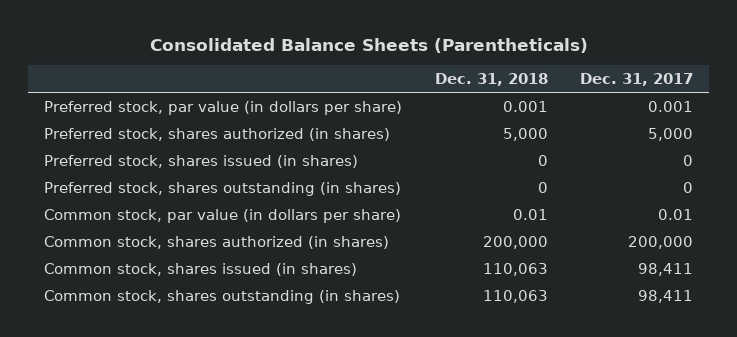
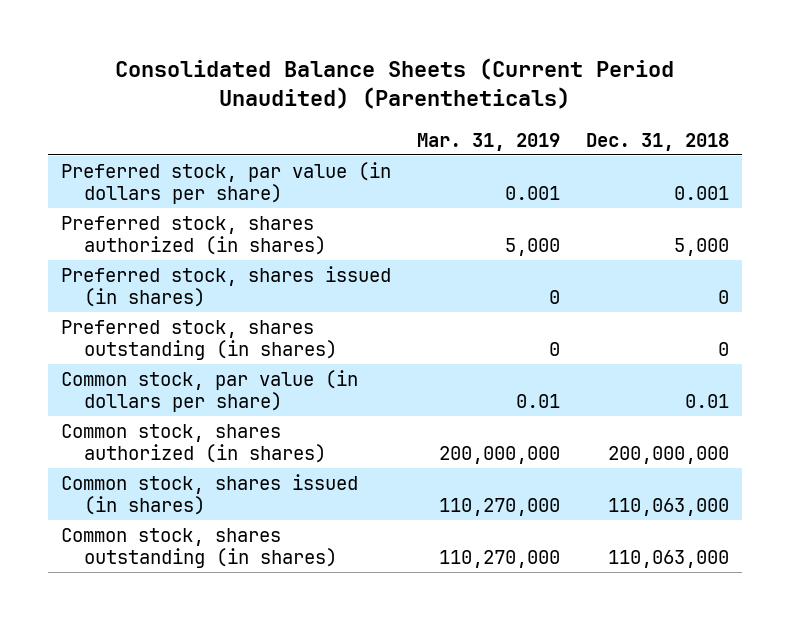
[149,37,588,53] Consolidated Balance Sheets (Parentheticals) -> [115,58,675,110] Consolidated Balance Sheets (Current Period Unaudited) (Parentheticals)
[580,73,694,87] Dec. 31, 2017 -> none
none -> [417,132,561,151] Mar. 31, 2019
[482,235,548,249] 200,000 -> [607,445,729,464] 200,000,000
[482,262,548,276] 110,063 -> [607,497,729,516] 110,063,000
[482,289,548,303] 110,063 -> [607,549,729,568] 110,063,000

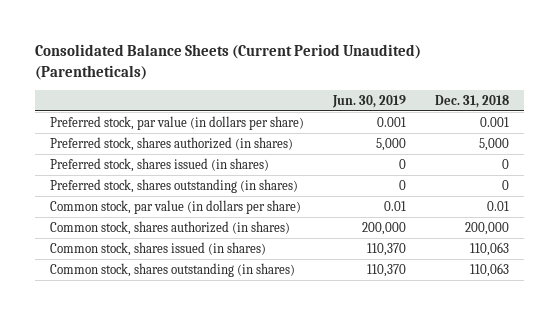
[417,132,561,151] Mar. 31, 2019 -> none
none -> [332,94,407,108] Jun. 30, 2019
[607,445,729,464] 200,000,000 -> [465,222,510,236] 200,000
[607,497,729,516] 110,063,000 -> [470,242,510,257] 110,063
[607,549,729,568] 110,063,000 -> [470,263,510,278] 110,063

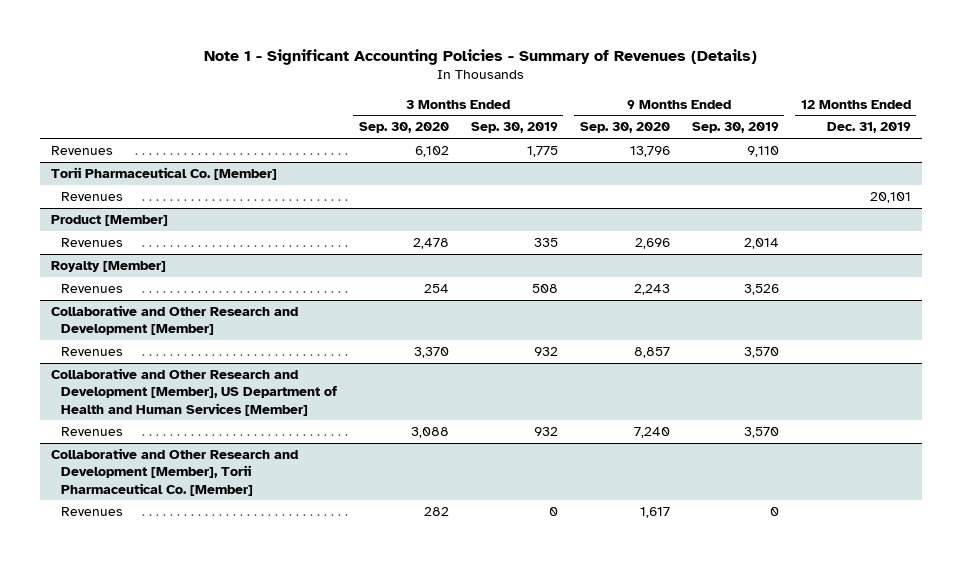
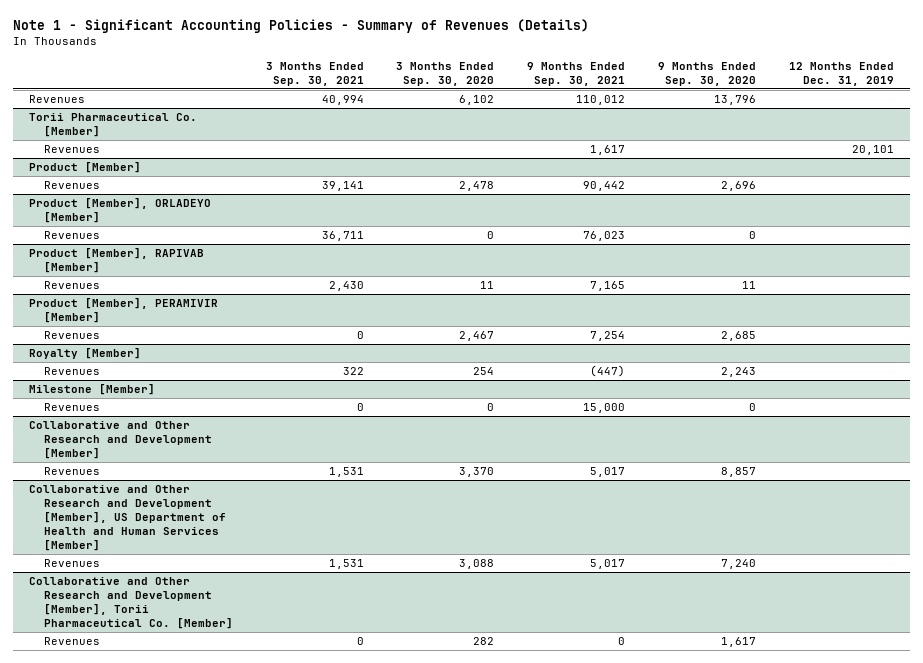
[470,122,558,134] Sep. 30, 2019 -> none
[691,122,779,134] Sep. 30, 2019 -> none
none -> [265,61,364,86] 3 Months Ended Sep. 30, 2021
none -> [527,61,626,86] 9 Months Ended Sep. 30, 2021
none -> [29,198,212,224] Product [Member], ORLADEYO [Member]
none -> [43,231,100,240] Revenues
none -> [29,248,205,274] Product [Member], RAPIVAB [Member]
none -> [43,281,100,290] Revenues
none -> [29,298,219,324] Product [Member], PERAMIVIR [Member]
none -> [43,331,100,340] Revenues
none -> [29,384,156,396] Milestone [Member]
none -> [43,403,100,412] Revenues

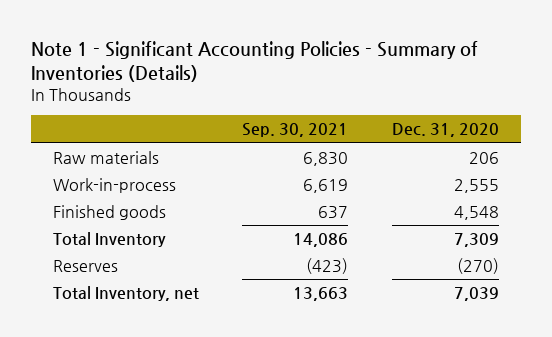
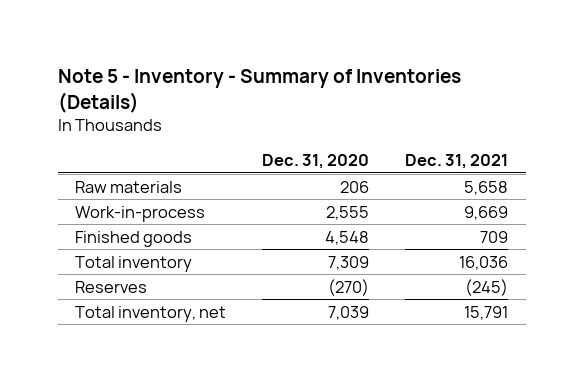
[31,41,479,83] Note 1 - Significant Accounting Policies - Summary of Inventories (Details) -> [57,69,461,113] Note 5 - Inventory - Summary of Inventories (Details)
[242,123,349,138] Sep. 30, 2021 -> none
none -> [405,154,509,170] Dec. 31, 2021
[52,232,166,248] Total Inventory -> [75,255,193,272] Total inventory
[52,286,199,302] Total Inventory, net -> [75,305,227,322] Total inventory, net

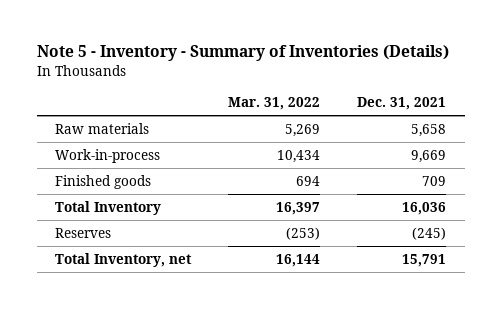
[262,154,370,170] Dec. 31, 2020 -> none
none -> [228,96,321,110] Mar. 31, 2022
[75,255,193,272] Total inventory -> [55,200,162,215] Total Inventory
[75,305,227,322] Total inventory, net -> [55,252,193,267] Total Inventory, net

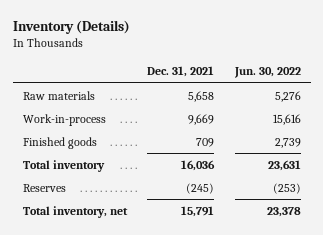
[36,45,449,62] Note 5 - Inventory - Summary of Inventories (Details) -> [12,20,130,35] Inventory (Details)
[228,96,321,110] Mar. 31, 2022 -> none
none -> [233,66,301,78] Jun. 30, 2022
[55,200,162,215] Total Inventory -> [22,159,105,172] Total inventory
[55,252,193,267] Total Inventory, net -> [22,205,128,218] Total inventory, net

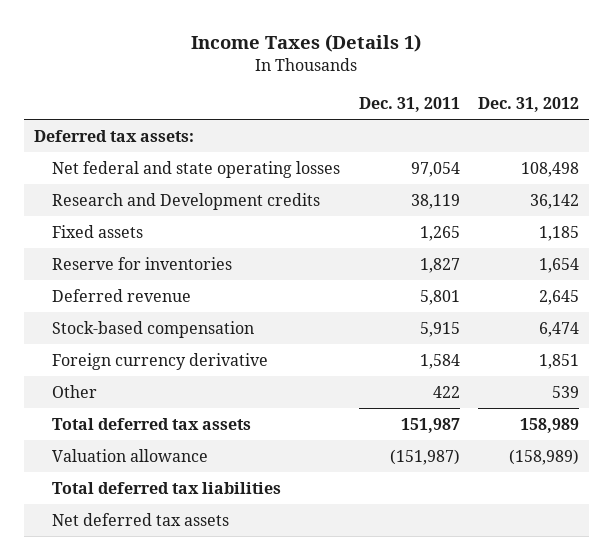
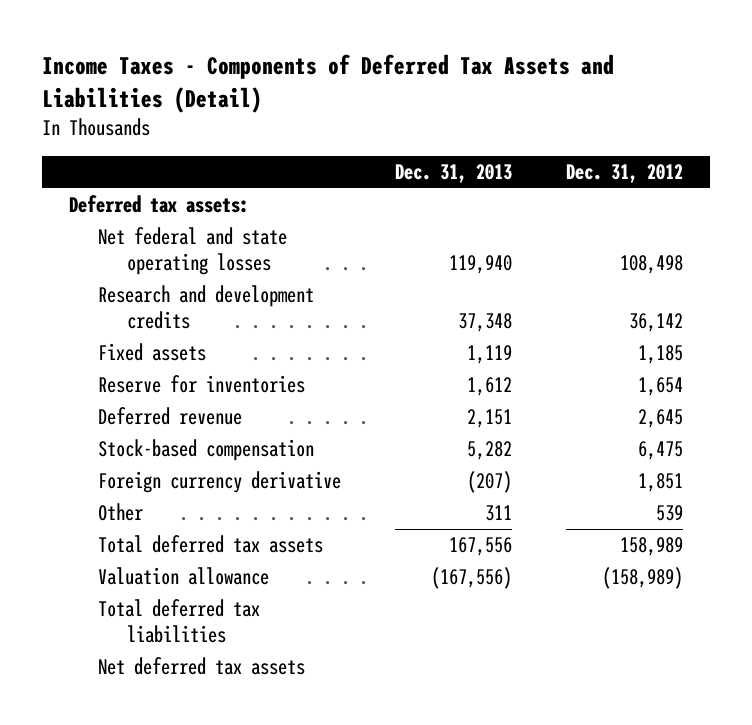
[191,34,422,53] Income Taxes (Details 1) -> [41,54,614,113] Income Taxes - Components of Deferred Tax Assets and Liabilities (Detail)
[358,96,460,112] Dec. 31, 2011 -> none
none -> [394,164,512,184] Dec. 31, 2013
[52,192,321,210] Research and Development credits -> [98,285,315,330] Research and development credits
[539,321,580,337] 6,474 -> [637,441,683,461] 6,475

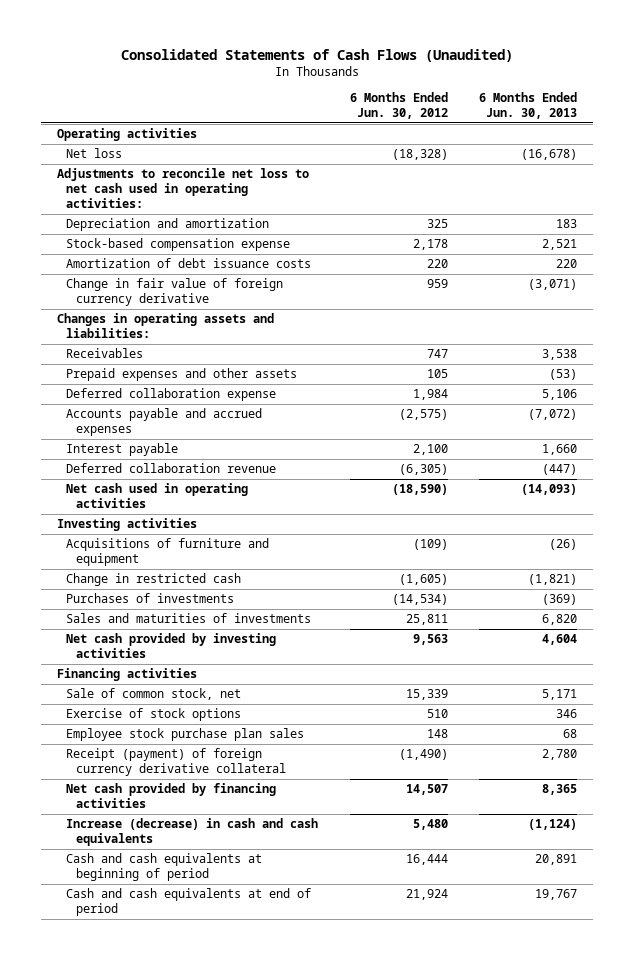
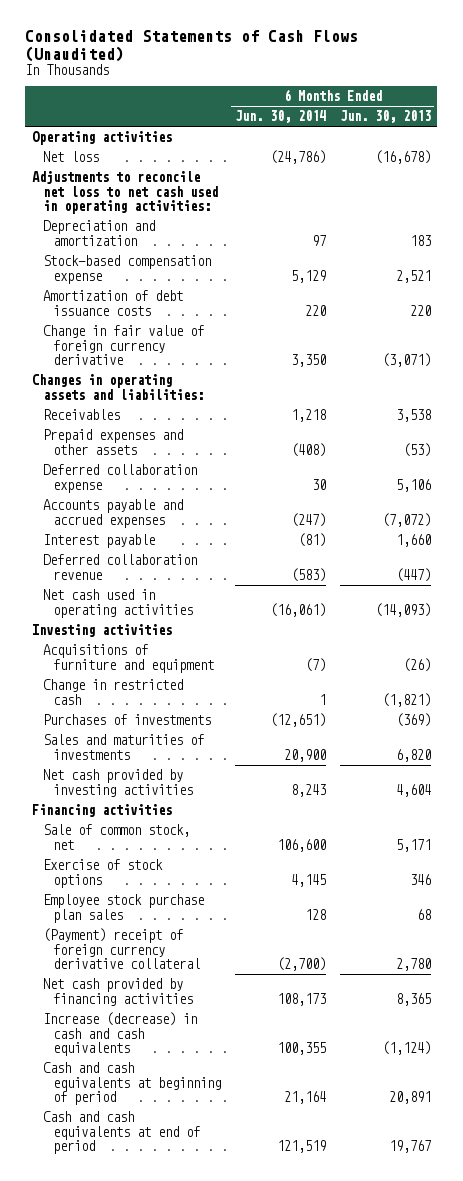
[349,92,448,120] 6 Months Ended Jun. 30, 2012 -> none
none -> [234,110,326,124] Jun. 30, 2014
[66,748,286,777] Receipt (payment) of foreign currency derivative collateral -> [42,928,201,969] (Payment) receipt of foreign currency derivative collateral

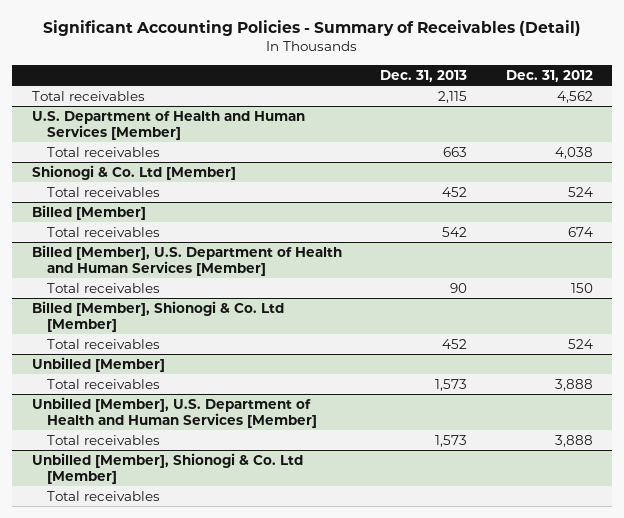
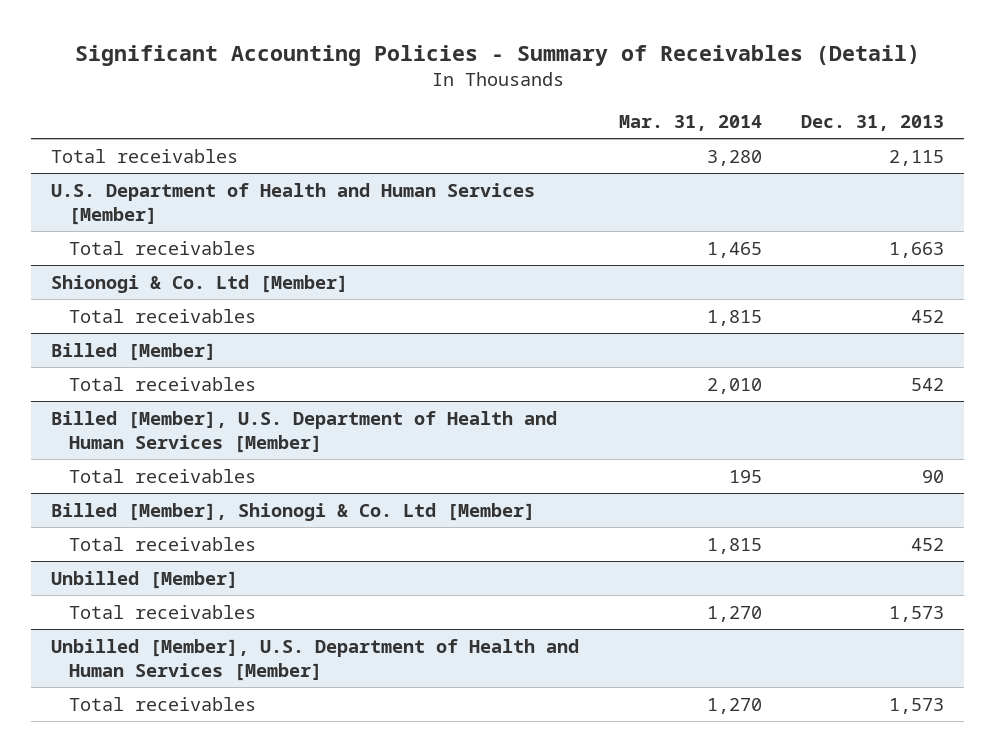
[505,69,593,82] Dec. 31, 2012 -> none
none -> [618,115,762,132] Mar. 31, 2014
[443,146,468,157] 663 -> [888,241,944,258] 1,663
[31,452,303,484] Unbilled [Member], Shionogi & Co. Ltd [Member] -> none
[47,490,161,501] Total receivables -> none

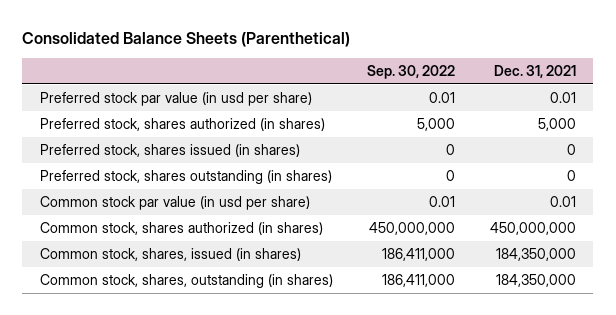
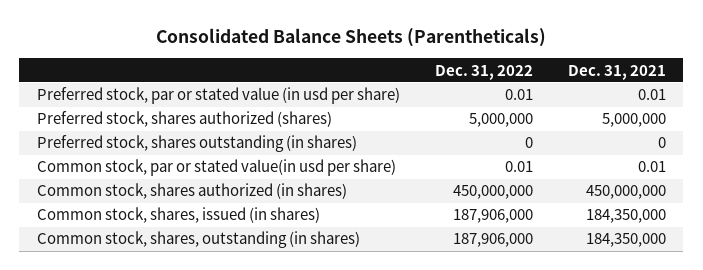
[22,31,351,47] Consolidated Balance Sheets (Parenthetical) -> [156,27,547,47] Consolidated Balance Sheets (Parentheticals)
[367,64,456,79] Sep. 30, 2022 -> none
none -> [434,64,533,80] Dec. 31, 2022
[39,144,300,158] Preferred stock, shares issued (in shares) -> none
[39,92,312,107] Preferred stock par value (in usd per share) -> [36,87,400,105] Preferred stock, par or stated value (in usd per share)
[39,118,325,132] Preferred stock, shares authorized (in shares) -> [36,111,332,128] Preferred stock, shares authorized (shares)
[537,118,576,132] 5,000 -> [601,113,666,128] 5,000,000
[39,196,310,211] Common stock par value (in usd per share) -> [36,159,396,177] Common stock, par or stated value(in usd per share)

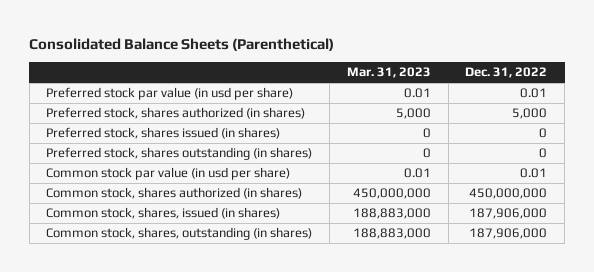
[156,27,547,47] Consolidated Balance Sheets (Parentheticals) -> [29,38,335,52] Consolidated Balance Sheets (Parenthetical)
[567,64,666,80] Dec. 31, 2021 -> none
none -> [346,67,431,79] Mar. 31, 2023
[36,87,400,105] Preferred stock, par or stated value (in usd per share) -> [46,87,294,101] Preferred stock par value (in usd per share)
[36,111,332,128] Preferred stock, shares authorized (shares) -> [46,107,306,120] Preferred stock, shares authorized (in shares)
[468,113,533,128] 5,000,000 -> [512,108,548,120] 5,000
none -> [46,127,281,140] Preferred stock, shares issued (in shares)
[36,159,396,177] Common stock, par or stated value(in usd per share) -> [46,167,291,181] Common stock par value (in usd per share)

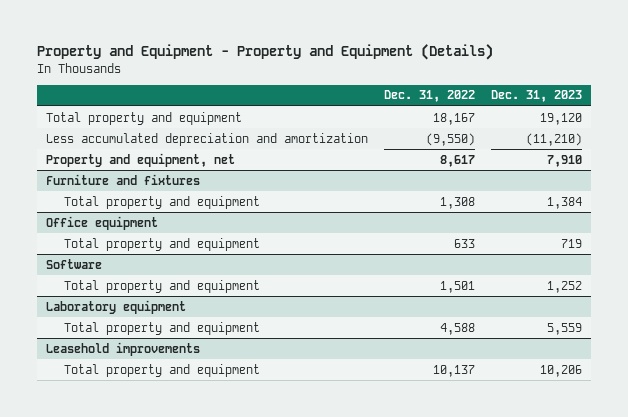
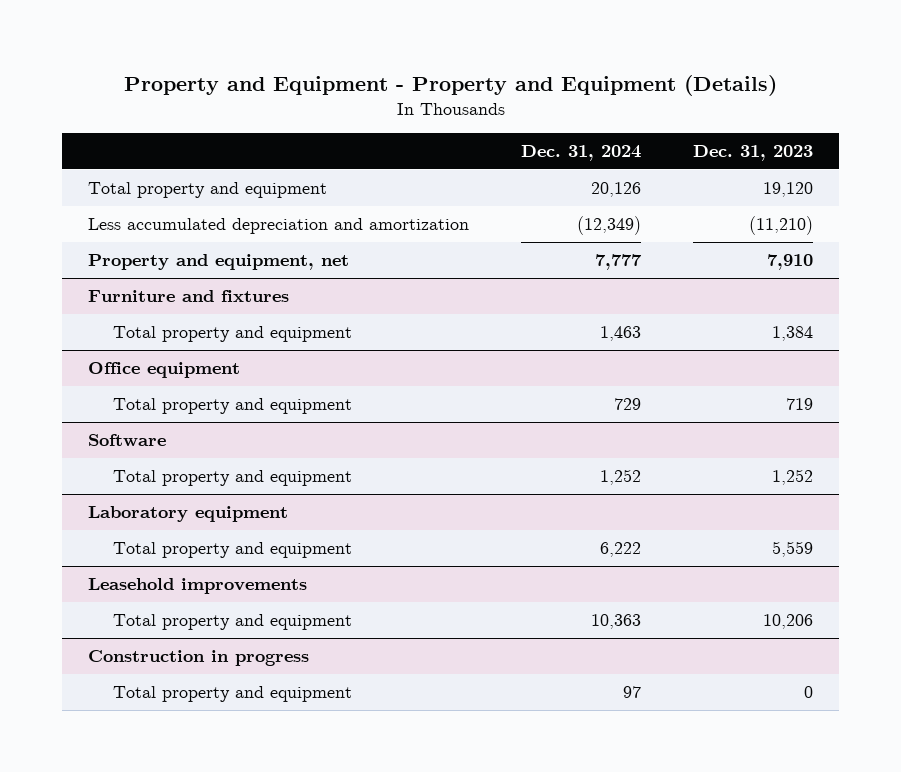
[383,90,475,103] Dec. 31, 2022 -> none
none -> [521,145,642,162] Dec. 31, 2024
none -> [88,650,310,667] Construction in progress
none -> [113,686,353,703] Total property and equipment

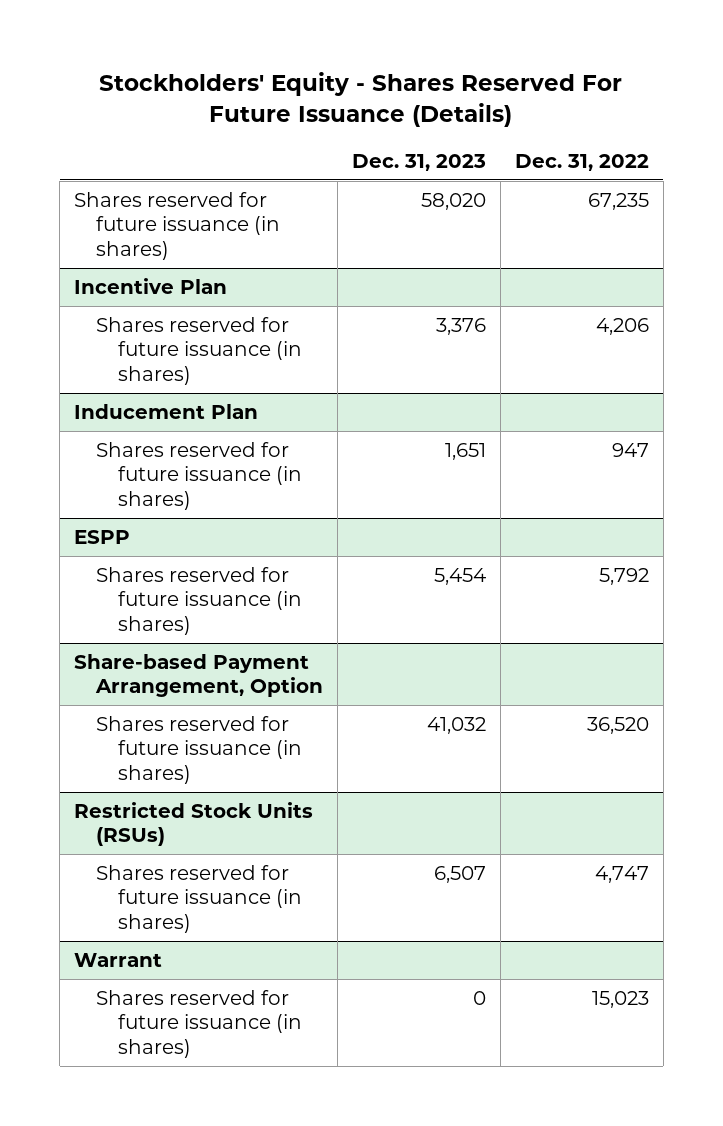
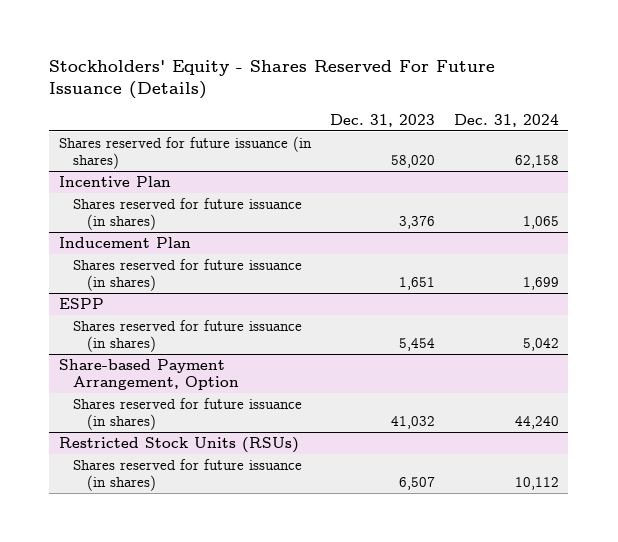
[514,153,649,171] Dec. 31, 2022 -> none
none -> [453,113,559,127] Dec. 31, 2024
[74,952,163,967] Warrant -> none
[95,989,302,1059] Shares reserved for future issuance (in shares) -> none

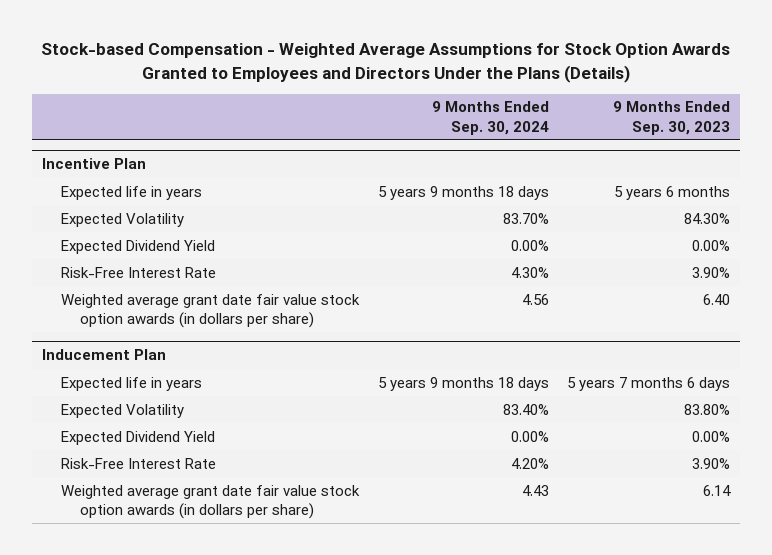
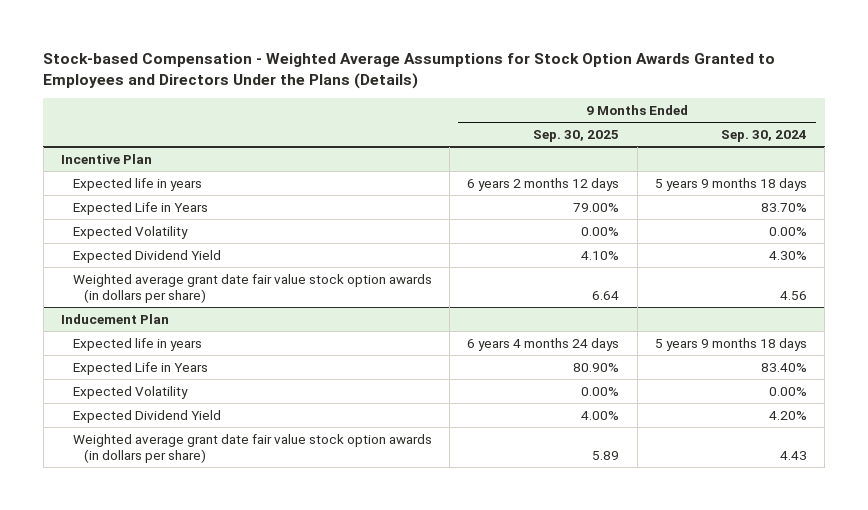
[613,101,731,135] 9 Months Ended Sep. 30, 2023 -> none
none -> [533,130,620,143] Sep. 30, 2025
[60,266,216,278] Risk-Free Interest Rate -> none
none -> [72,201,208,215] Expected Life in Years
[502,212,549,224] 83.70% -> [768,226,807,236] 0.00%
[510,239,549,251] 0.00% -> [768,250,807,260] 4.30%
[60,457,216,469] Risk-Free Interest Rate -> none
none -> [72,361,208,375] Expected Life in Years
[502,403,549,415] 83.40% -> [768,386,807,396] 0.00%
[510,430,549,442] 0.00% -> [768,410,807,420] 4.20%

